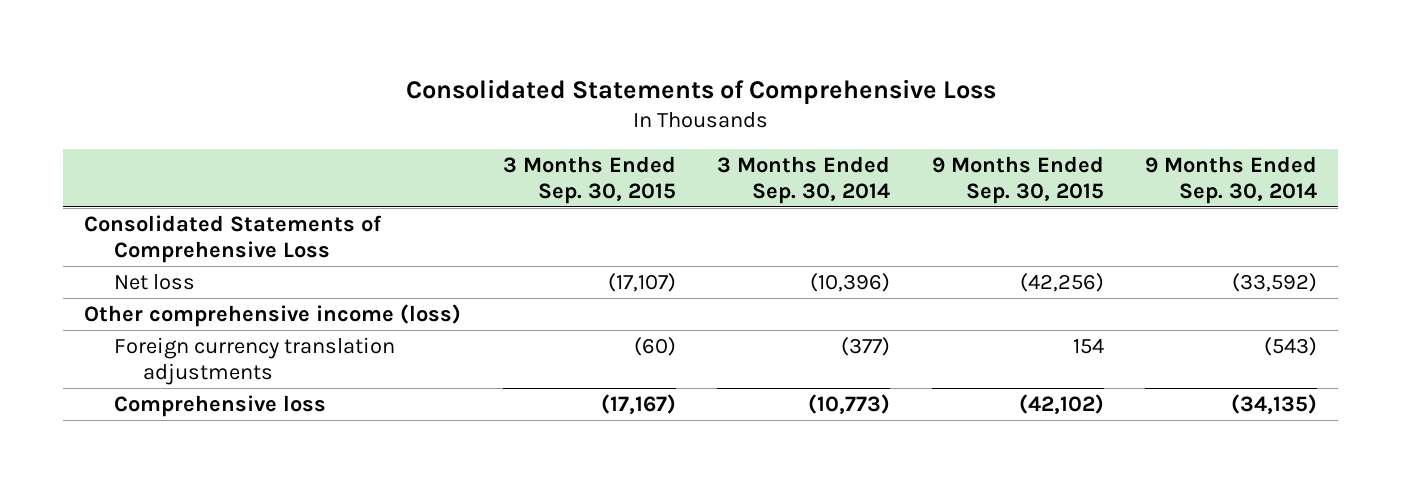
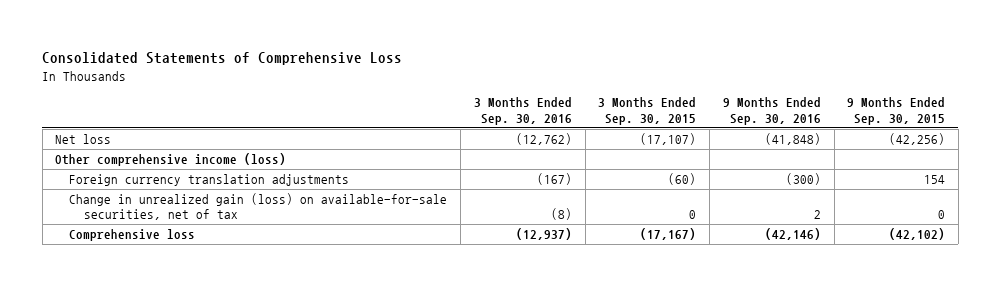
[717,156,891,205] 3 Months Ended Sep. 30, 2014 -> none
[1145,156,1318,205] 9 Months Ended Sep. 30, 2014 -> none
none -> [473,97,572,125] 3 Months Ended Sep. 30, 2016
none -> [722,97,821,125] 9 Months Ended Sep. 30, 2016
[84,214,383,263] Consolidated Statements of Comprehensive Loss -> none
none -> [69,192,448,221] Change in unrealized gain (loss) on available-for-sale securities, net of tax

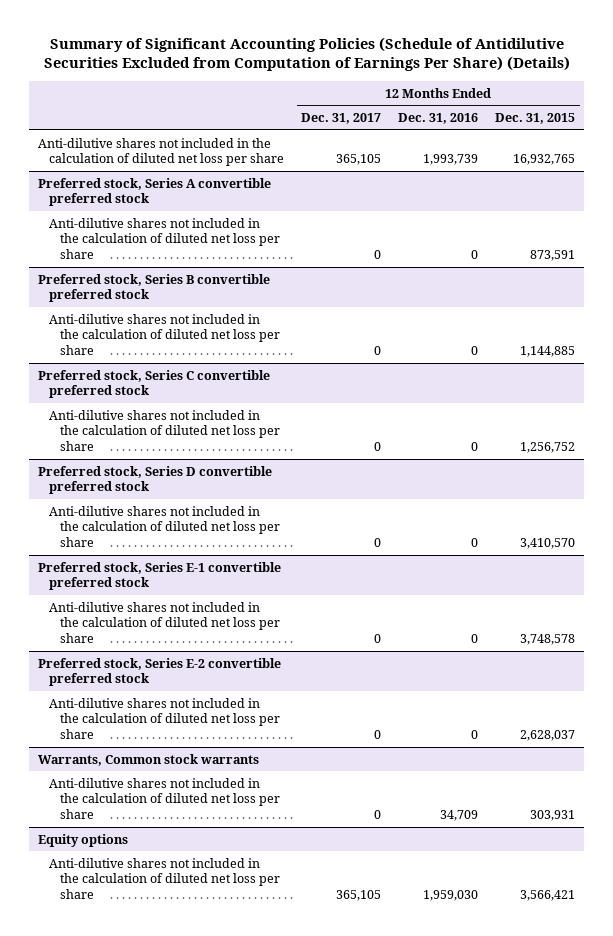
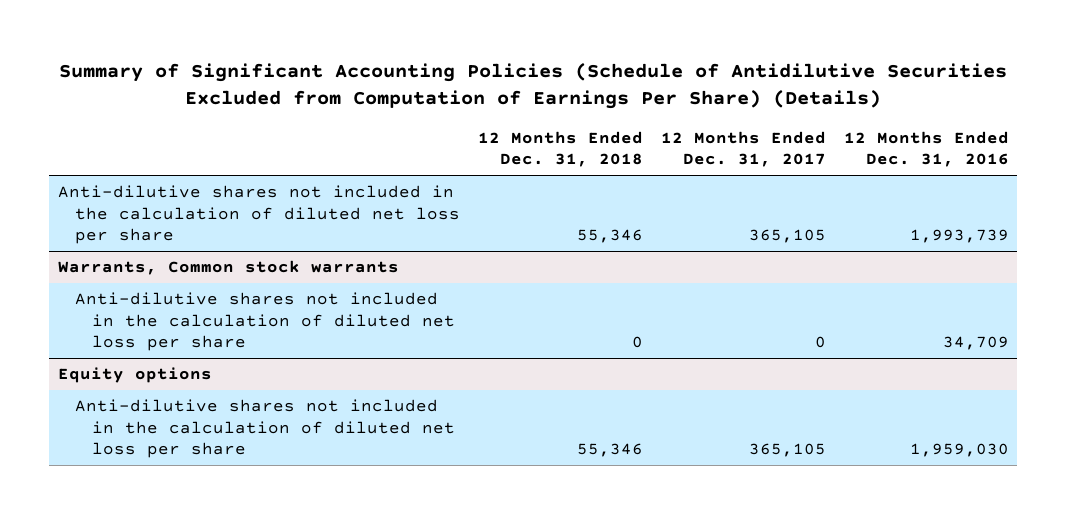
[495,113,576,125] Dec. 31, 2015 -> none
none -> [477,131,643,168] 12 Months Ended Dec. 31, 2018
[37,177,271,207] Preferred stock, Series A convertible preferred stock -> none
[48,217,281,259] Anti-dilutive shares not included in the calculation of diluted net loss per share -> none
[37,273,270,303] Preferred stock, Series B convertible preferred stock -> none
[48,313,281,355] Anti-dilutive shares not included in the calculation of diluted net loss per share -> none
[37,369,270,399] Preferred stock, Series C convertible preferred stock -> none
[48,409,281,451] Anti-dilutive shares not included in the calculation of diluted net loss per share -> none
[37,465,272,495] Preferred stock, Series D convertible preferred stock -> none
[48,505,281,547] Anti-dilutive shares not included in the calculation of diluted net loss per share -> none
[37,561,281,591] Preferred stock, Series E-1 convertible preferred stock -> none
[48,601,281,643] Anti-dilutive shares not included in the calculation of diluted net loss per share -> none
[37,657,281,687] Preferred stock, Series E-2 convertible preferred stock -> none
[48,697,281,739] Anti-dilutive shares not included in the calculation of diluted net loss per share -> none

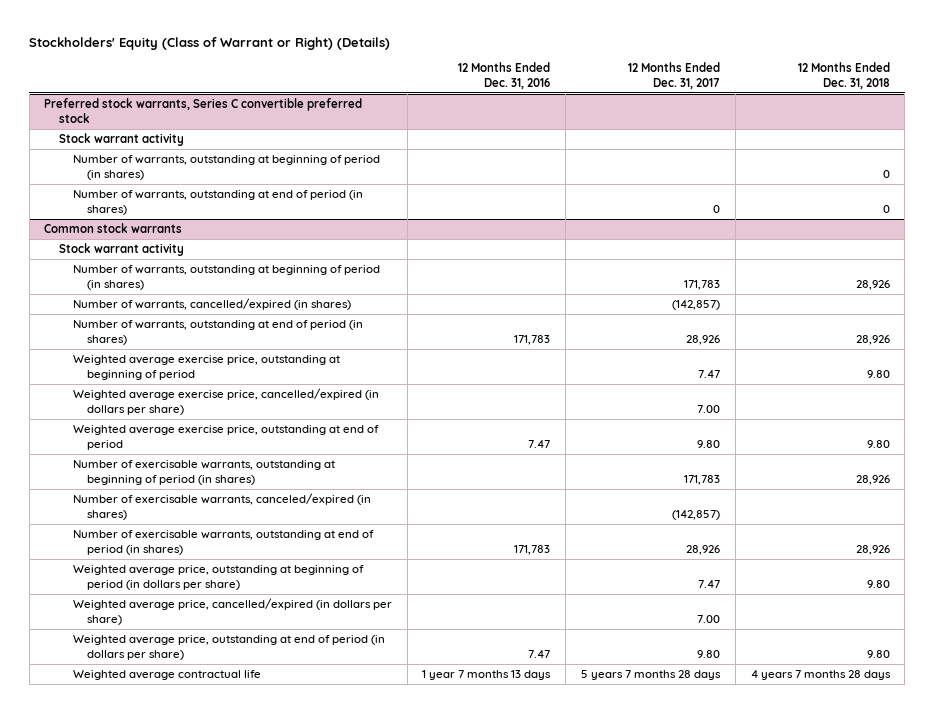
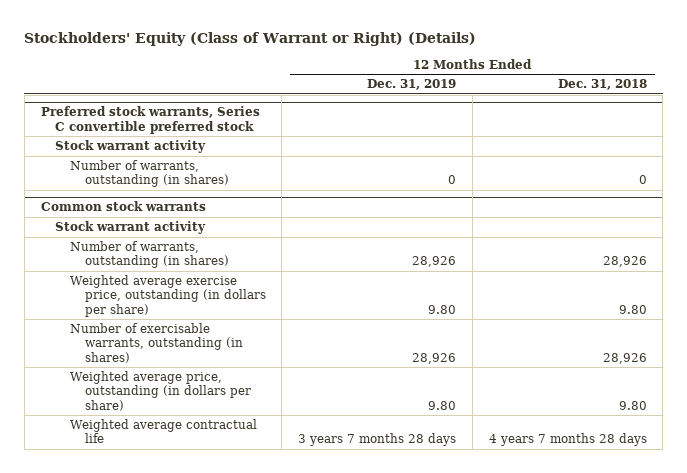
[458,62,551,89] 12 Months Ended Dec. 31, 2016 -> none
[627,62,720,89] 12 Months Ended Dec. 31, 2017 -> none
none -> [367,79,457,91] Dec. 31, 2019
[72,190,363,215] Number of warrants, outstanding at end of period (in shares) -> none
[72,155,380,180] Number of warrants, outstanding at beginning of period (in shares) -> [69,160,229,188] Number of warrants, outstanding (in shares)
[72,298,351,311] Number of warrants, cancelled/expired (in shares) -> none
[72,320,363,345] Number of warrants, outstanding at end of period (in shares) -> none
[72,388,379,415] Weighted average exercise price, cancelled/expired (in dollars per share) -> none
[72,425,379,450] Weighted average exercise price, outstanding at end of period -> none
[72,493,371,520] Number of exercisable warrants, canceled/expired (in shares) -> none
[72,530,374,555] Number of exercisable warrants, outstanding at end of period (in shares) -> none
[72,598,392,625] Weighted average price, cancelled/expired (in dollars per share) -> none
[72,635,385,660] Weighted average price, outstanding at end of period (in dollars per share) -> none
[72,265,380,290] Number of warrants, outstanding at beginning of period (in shares) -> [69,241,229,269] Number of warrants, outstanding (in shares)
[72,355,340,380] Weighted average exercise price, outstanding at beginning of period -> [69,275,266,317] Weighted average exercise price, outstanding (in dollars per share)
[72,460,335,485] Number of exercisable warrants, outstanding at beginning of period (in shares) -> [69,323,243,363] Number of exercisable warrants, outstanding (in shares)
[72,565,364,590] Weighted average price, outstanding at beginning of period (in dollars per share) -> [69,371,251,411] Weighted average price, outstanding (in dollars per share)

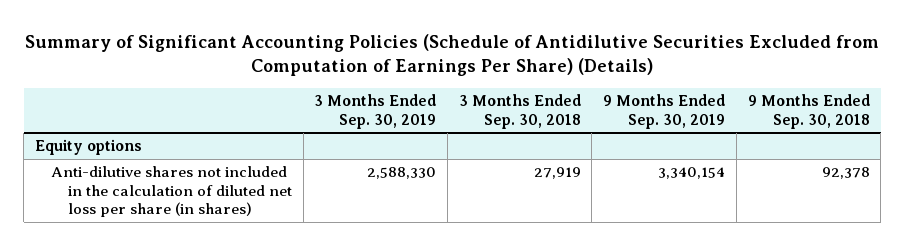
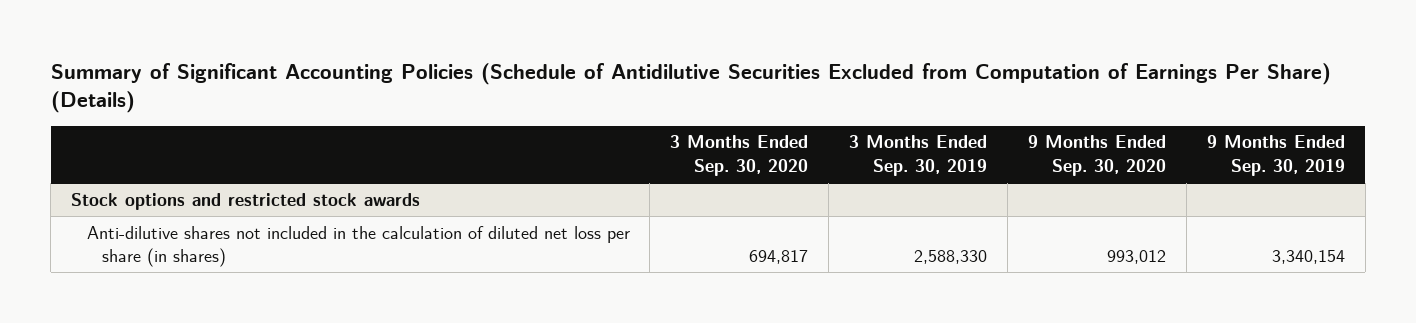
[458,94,581,129] 3 Months Ended Sep. 30, 2018 -> none
[747,94,870,129] 9 Months Ended Sep. 30, 2018 -> none
none -> [670,135,809,177] 3 Months Ended Sep. 30, 2020
none -> [1028,135,1167,177] 9 Months Ended Sep. 30, 2020
[34,139,142,156] Equity options -> [71,192,421,210] Stock options and restricted stock awards

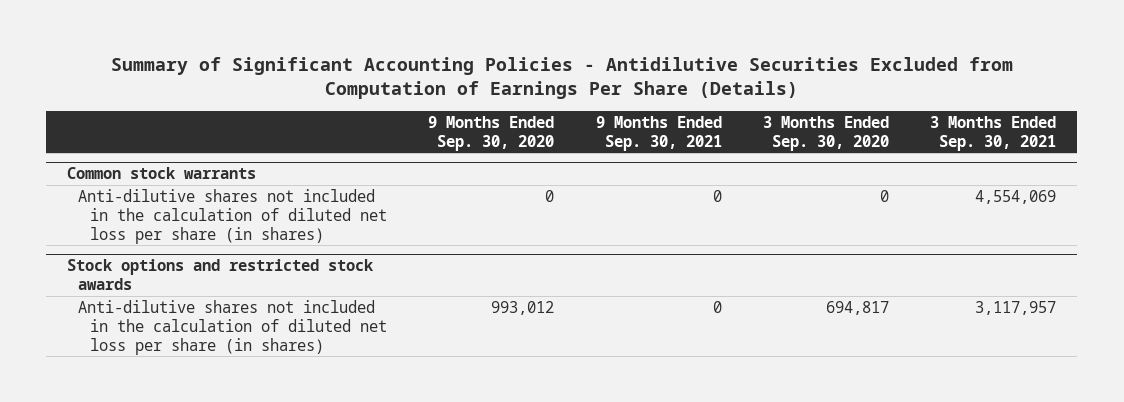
[50,63,1331,114] Summary of Significant Accounting Policies (Schedule of Antidilutive Securities Excluded from Computation of Earnings Per Share) (Details) -> [110,56,1013,100] Summary of Significant Accounting Policies - Antidilutive Securities Excluded from Computation of Earnings Per Share (Details)
[849,135,988,177] 3 Months Ended Sep. 30, 2019 -> none
[1206,135,1345,177] 9 Months Ended Sep. 30, 2019 -> none
none -> [595,115,722,151] 9 Months Ended Sep. 30, 2021
none -> [930,115,1057,151] 3 Months Ended Sep. 30, 2021
none -> [67,167,257,180] Common stock warrants
none -> [78,189,387,244] Anti-dilutive shares not included in the calculation of diluted net loss per share (in shares)

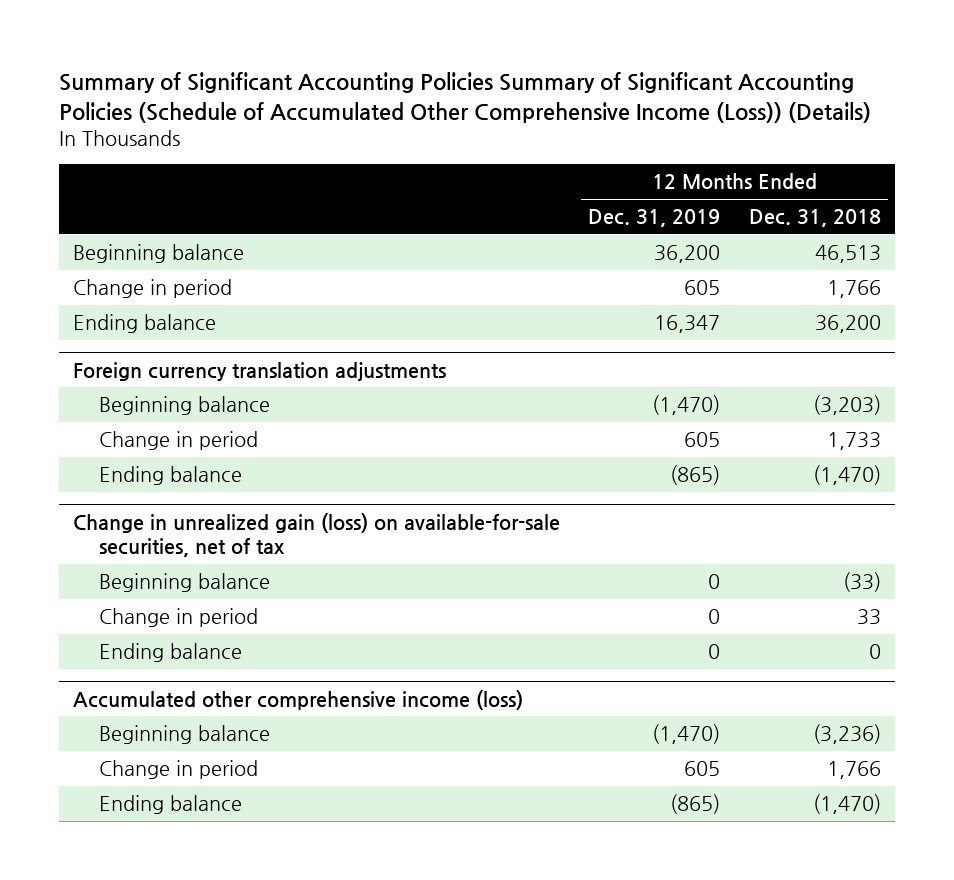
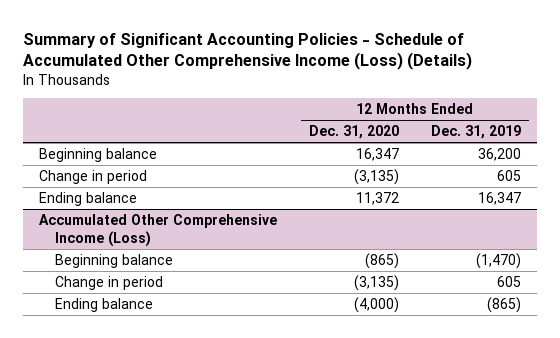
[58,71,871,123] Summary of Significant Accounting Policies Summary of Significant Accounting Policies (Schedule of Accumulated Other Comprehensive Income (Loss)) (Details) -> [23,32,473,71] Summary of Significant Accounting Policies - Schedule of Accumulated Other Comprehensive Income (Loss) (Details)
[748,209,881,228] Dec. 31, 2018 -> none
none -> [309,125,400,140] Dec. 31, 2020
[73,361,447,381] Foreign currency translation adjustments -> none
[99,396,271,416] Beginning balance -> none
[99,431,259,451] Change in period -> none
[99,466,243,486] Ending balance -> none
[73,512,561,558] Change in unrealized gain (loss) on available-for-sale securities, net of tax -> none
[99,573,271,593] Beginning balance -> none
[99,608,259,628] Change in period -> none
[99,643,243,663] Ending balance -> none
[73,689,524,710] Accumulated other comprehensive income (loss) -> [39,213,278,247] Accumulated Other Comprehensive Income (Loss)

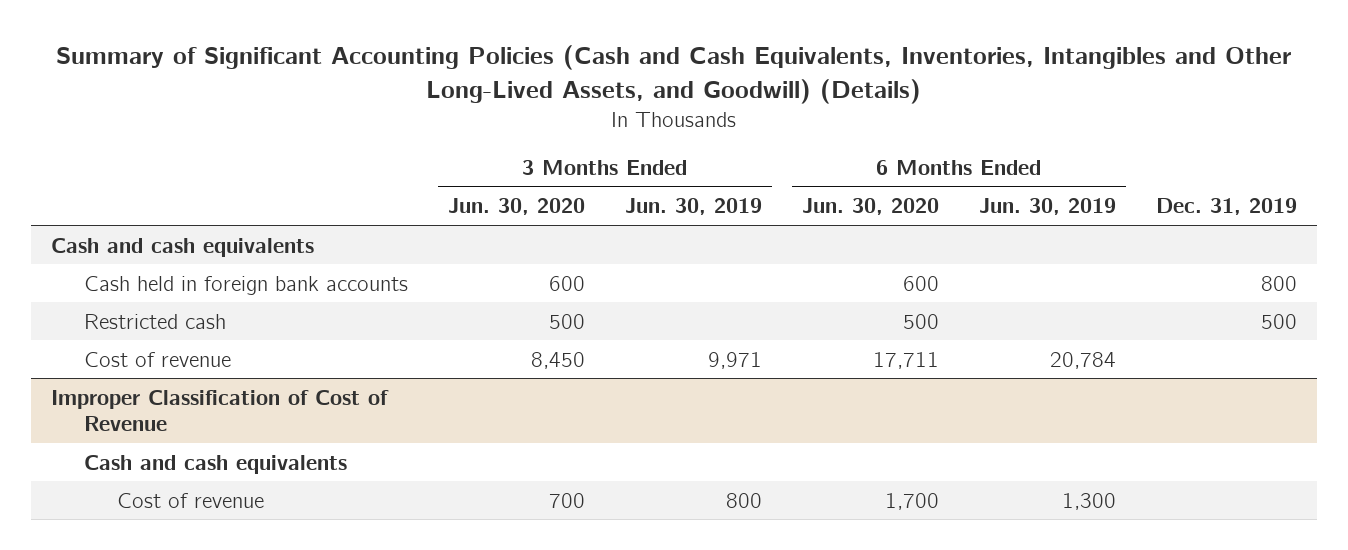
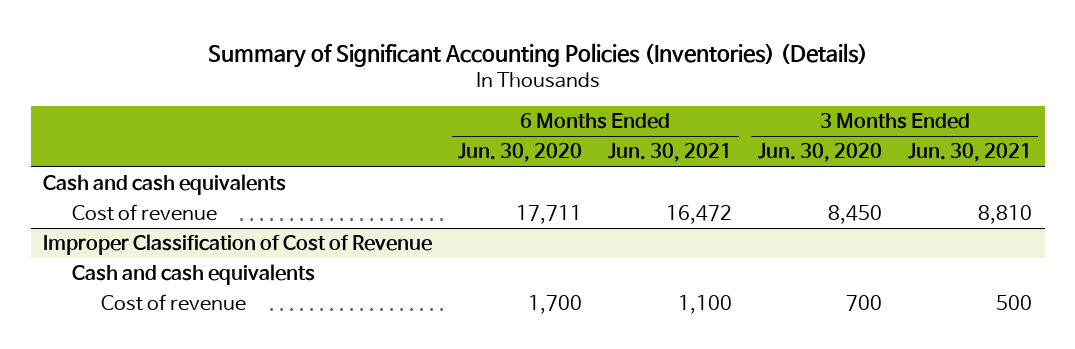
[56,45,1292,104] Summary of Significant Accounting Policies (Cash and Cash Equivalents, Inventories, Intangibles and Other Long-Lived Assets, and Goodwill) (Details) -> [207,42,868,68] Summary of Significant Accounting Policies (Inventories) (Details)
[625,198,763,216] Jun. 30, 2019 -> none
[979,198,1117,216] Jun. 30, 2019 -> none
[1156,198,1298,216] Dec. 31, 2019 -> none
none -> [608,143,733,163] Jun. 30, 2021
none -> [907,143,1032,163] Jun. 30, 2021
[84,275,409,295] Cash held in foreign bank accounts -> none
[84,313,227,329] Restricted cash -> none

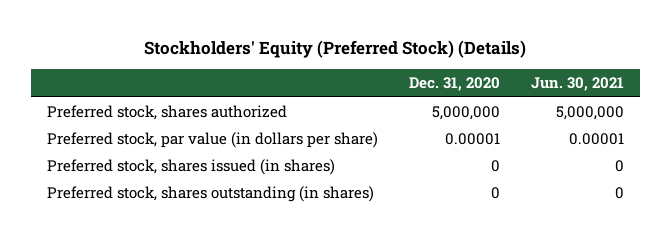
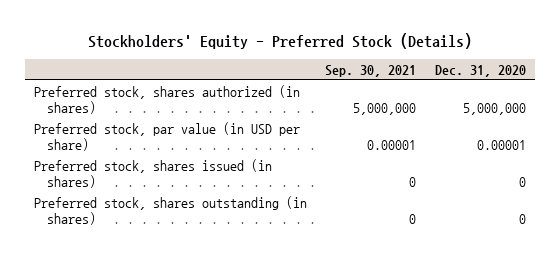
[144,40,527,59] Stockholders' Equity (Preferred Stock) (Details) -> [87,32,472,49] Stockholders' Equity - Preferred Stock (Details)
[531,77,625,92] Jun. 30, 2021 -> none
none -> [325,64,417,77] Sep. 30, 2021
[46,104,287,120] Preferred stock, shares authorized -> [33,84,300,115] Preferred stock, shares authorized (in shares)
[46,131,378,148] Preferred stock, par value (in dollars per share) -> [33,121,300,152] Preferred stock, par value (in USD per share)

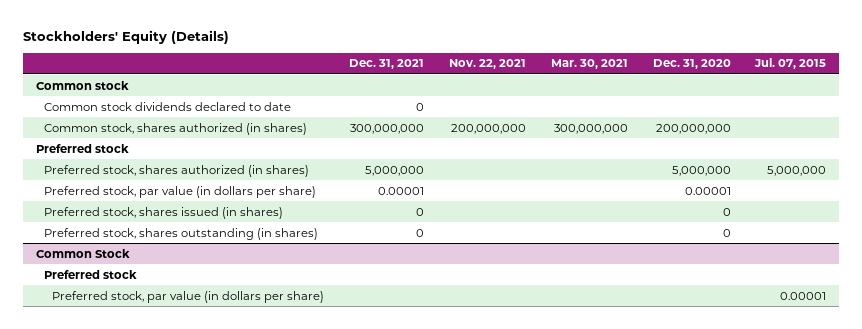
[87,32,472,49] Stockholders' Equity - Preferred Stock (Details) -> [23,30,230,45] Stockholders' Equity (Details)
[325,64,417,77] Sep. 30, 2021 -> none
none -> [349,59,425,70] Dec. 31, 2021
none -> [449,59,527,70] Nov. 22, 2021
none -> [550,59,628,70] Mar. 30, 2021
none -> [754,58,827,70] Jul. 07, 2015
none -> [35,80,129,90] Common stock
none -> [44,101,292,111] Common stock dividends declared to date
none -> [44,122,308,135] Common stock, shares authorized (in shares)
none -> [35,143,129,153] Preferred stock
[33,121,300,152] Preferred stock, par value (in USD per share) -> [44,185,317,198] Preferred stock, par value (in dollars per share)
none -> [35,248,130,258] Common Stock
none -> [44,269,138,279] Preferred stock
none -> [52,290,325,303] Preferred stock, par value (in dollars per share)

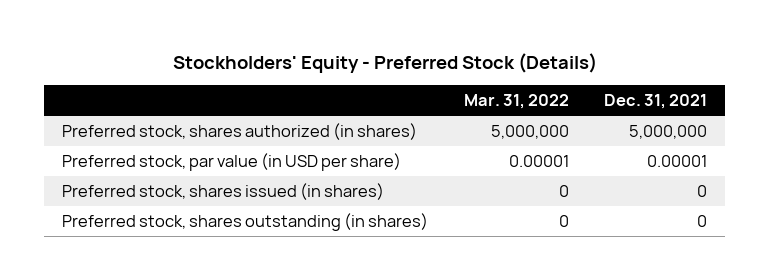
[23,30,230,45] Stockholders' Equity (Details) -> [172,53,597,74] Stockholders' Equity - Preferred Stock (Details)
[449,59,527,70] Nov. 22, 2021 -> none
[550,59,628,70] Mar. 30, 2021 -> none
[652,59,731,70] Dec. 31, 2020 -> none
[754,58,827,70] Jul. 07, 2015 -> none
none -> [463,94,569,110] Mar. 31, 2022
[35,80,129,90] Common stock -> none
[44,101,292,111] Common stock dividends declared to date -> none
[44,122,308,135] Common stock, shares authorized (in shares) -> none
[35,143,129,153] Preferred stock -> none
[44,185,317,198] Preferred stock, par value (in dollars per share) -> [61,152,401,171] Preferred stock, par value (in USD per share)
[35,248,130,258] Common Stock -> none
[44,269,138,279] Preferred stock -> none
[52,290,325,303] Preferred stock, par value (in dollars per share) -> none

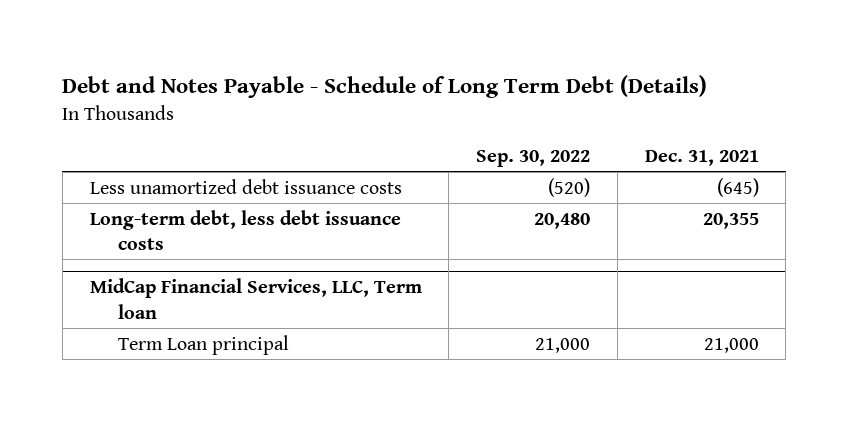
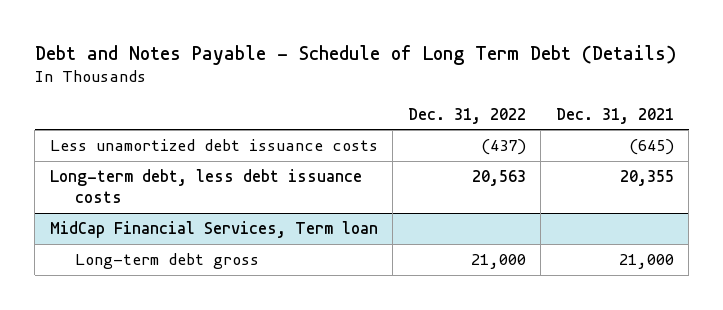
[476,150,591,168] Sep. 30, 2022 -> none
none -> [407,107,526,124] Dec. 31, 2022
[89,278,422,319] MidCap Financial Services, LLC, Term loan -> [49,221,378,239] MidCap Financial Services, Term loan
[117,334,289,355] Term Loan principal -> [75,253,260,270] Long-term debt gross

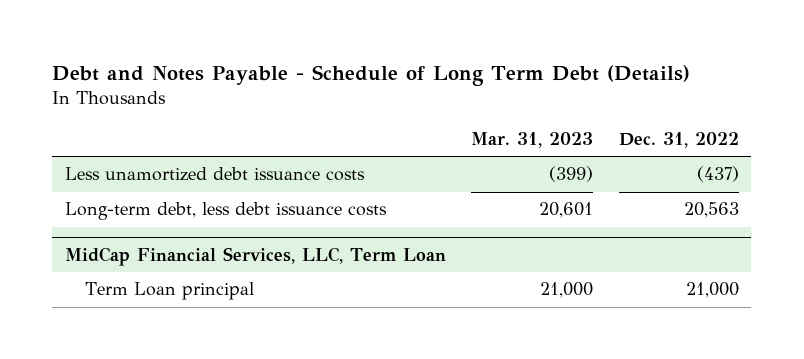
[555,107,674,124] Dec. 31, 2021 -> none
none -> [471,132,594,149] Mar. 31, 2023
[49,221,378,239] MidCap Financial Services, Term loan -> [64,247,446,267] MidCap Financial Services, LLC, Term Loan
[75,253,260,270] Long-term debt gross -> [85,282,255,301] Term Loan principal

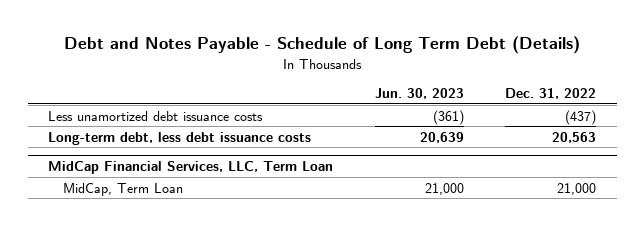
[471,132,594,149] Mar. 31, 2023 -> none
none -> [374,88,464,100] Jun. 30, 2023
[85,282,255,301] Term Loan principal -> [63,182,184,196] MidCap, Term Loan

